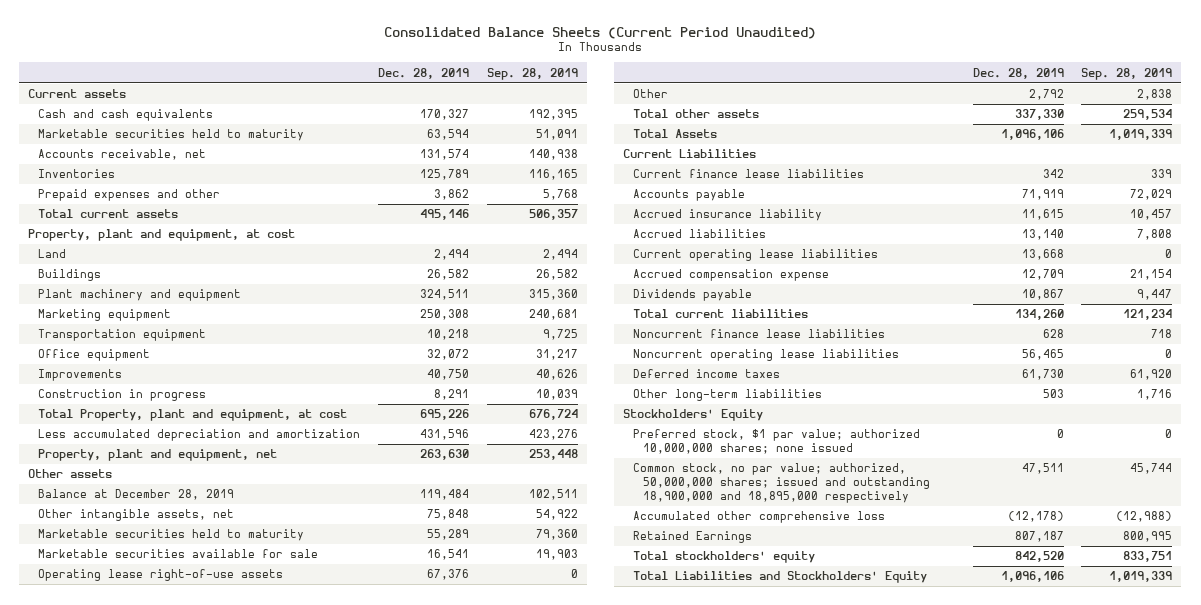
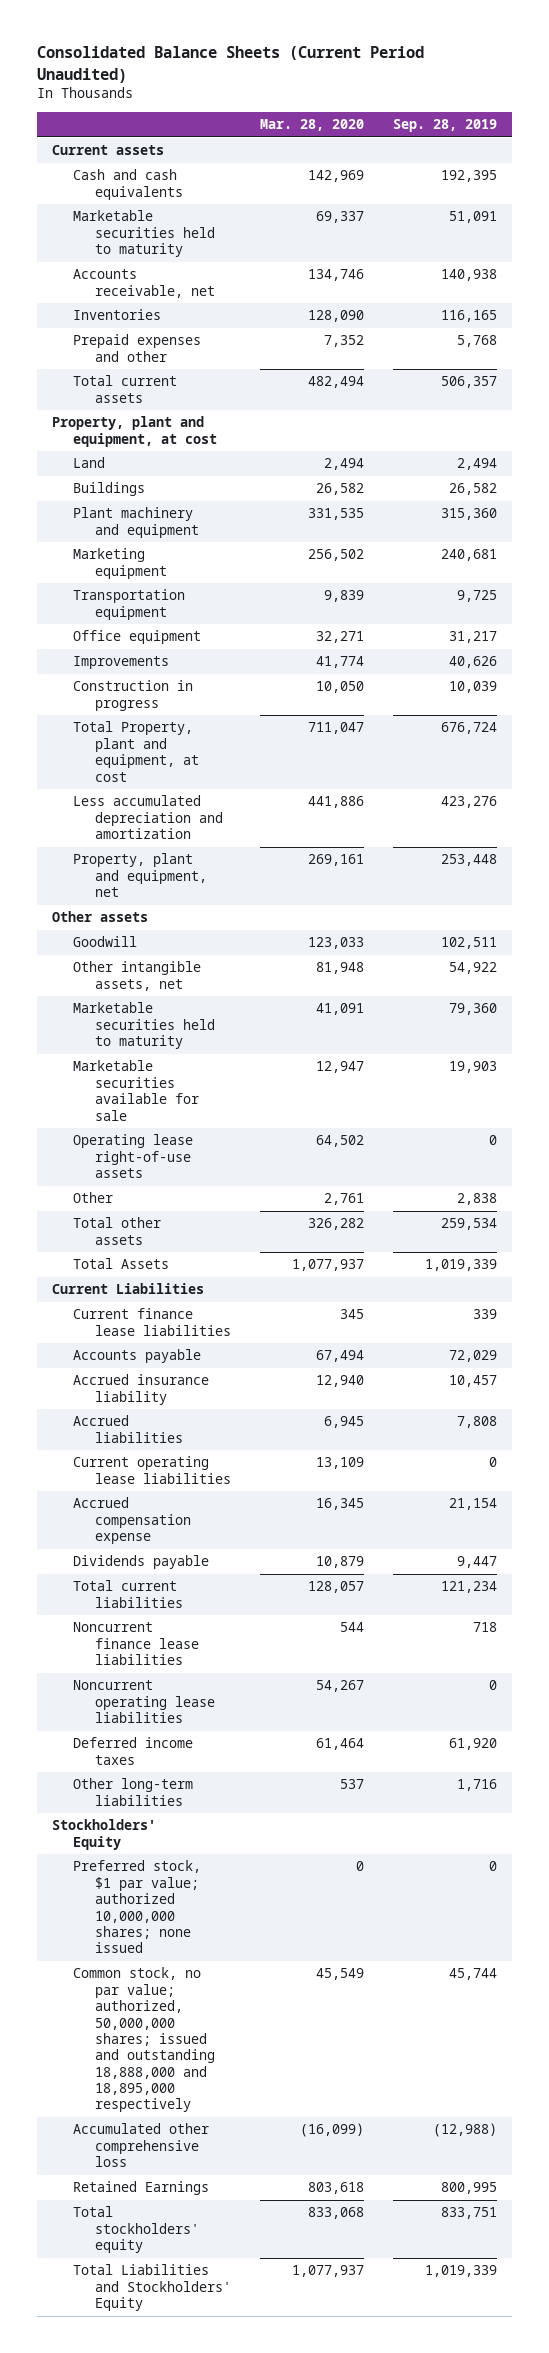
[377,67,469,79] Dec. 28, 2019 -> none
none -> [260,119,365,132] Mar. 28, 2020
[38,489,235,501] Balance at December 28, 2019 -> [73,936,138,948] Goodwill
[632,463,930,504] Common stock, no par value; authorized, 50,000,000 shares; issued and outstanding 18,900,000 and 18,895,000 respectively -> [73,1967,216,2113] Common stock, no par value; authorized, 50,000,000 shares; issued and outstanding 18,888,000 and 18,895,000 respectively

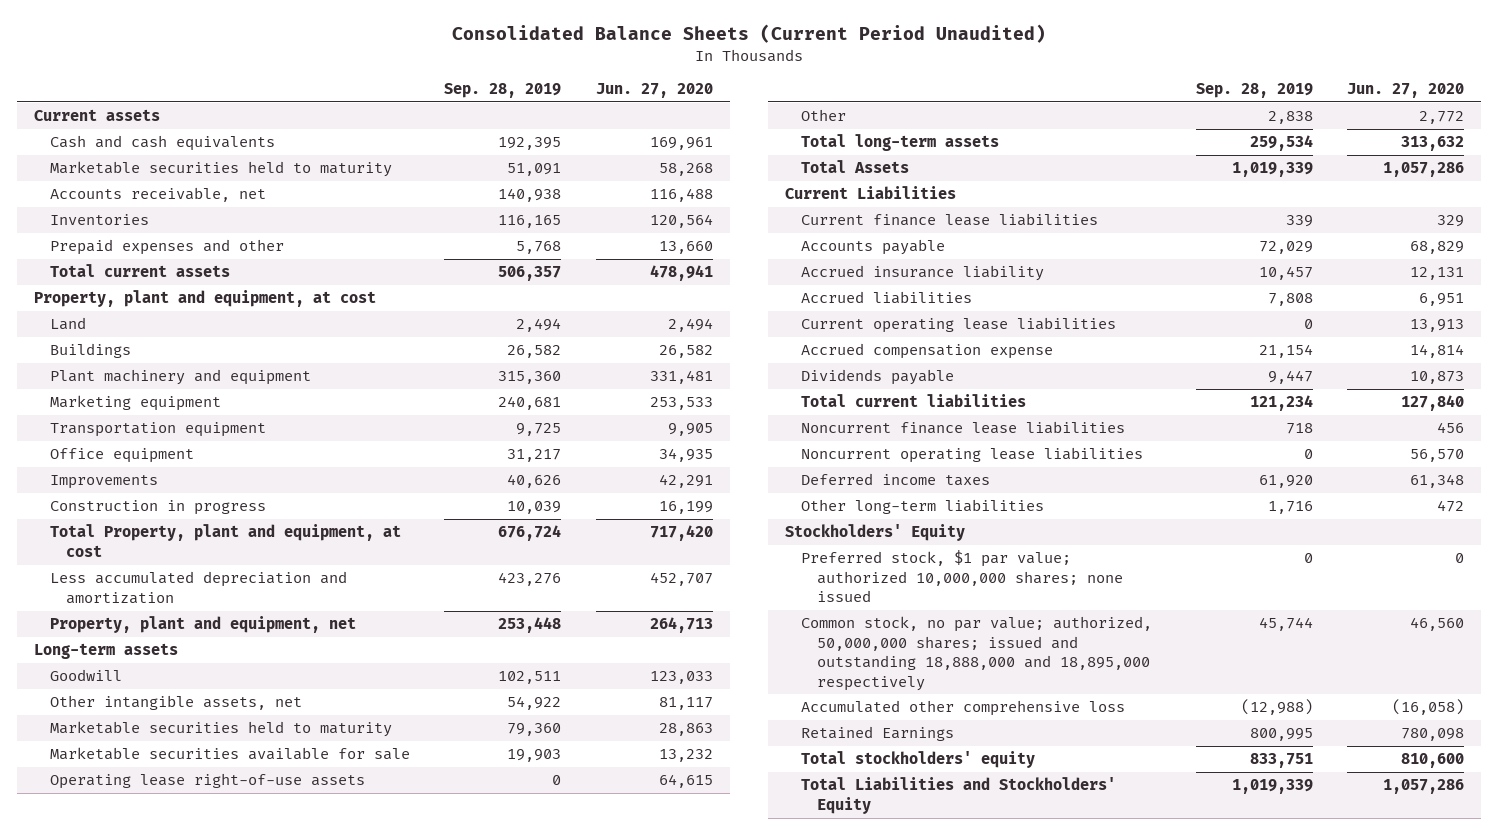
[260,119,365,132] Mar. 28, 2020 -> none
none -> [595,83,713,99] Jun. 27, 2020
[51,911,148,923] Other assets -> [33,643,178,660] Long-term assets
[73,1217,162,1245] Total other assets -> [801,134,1000,152] Total long-term assets

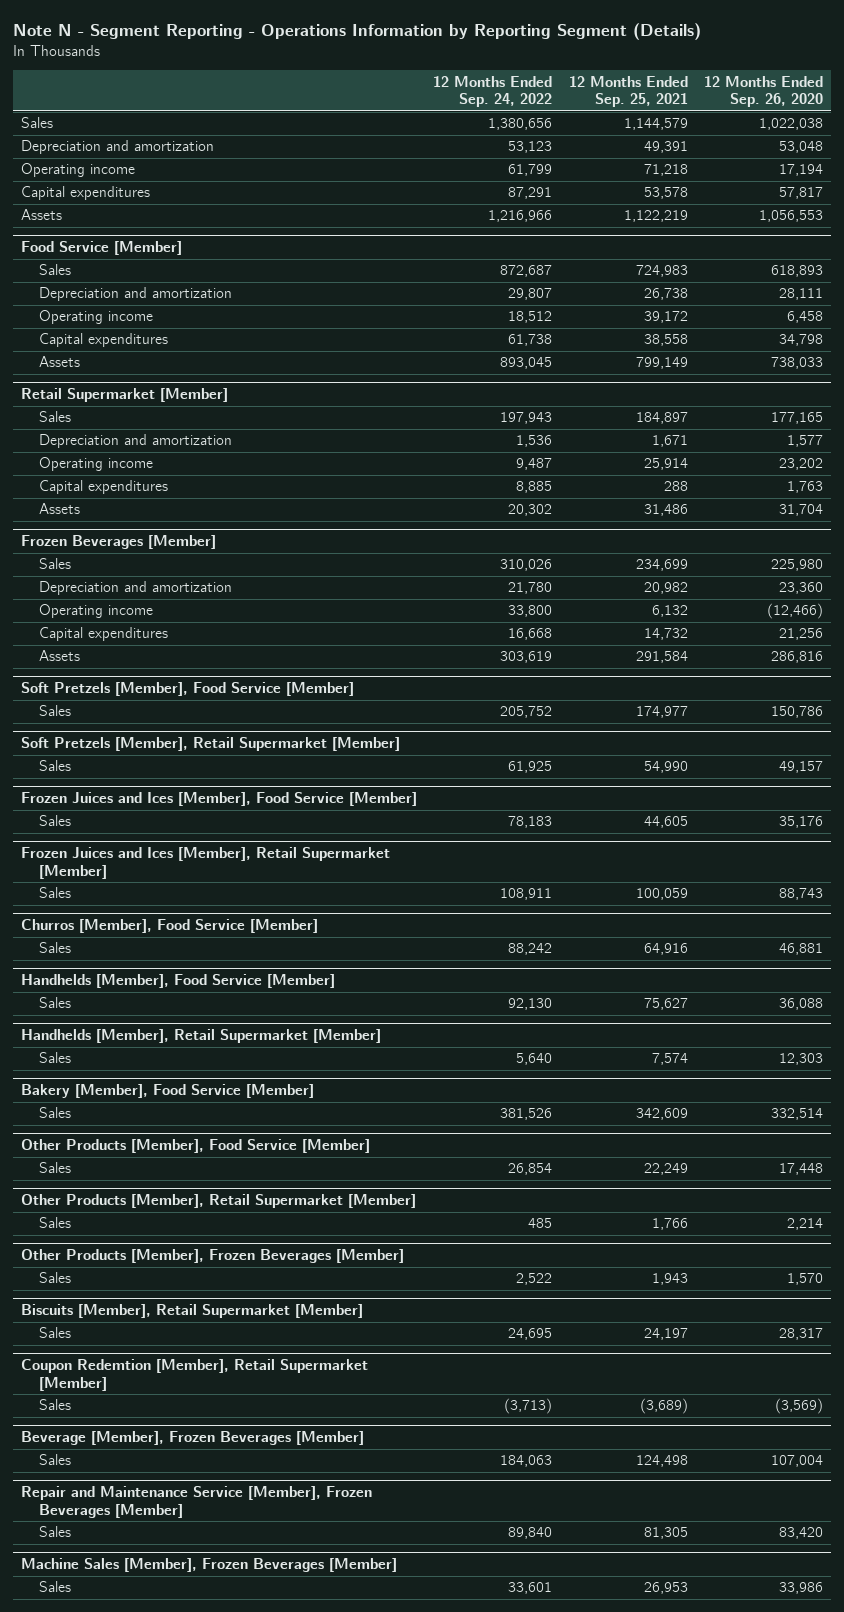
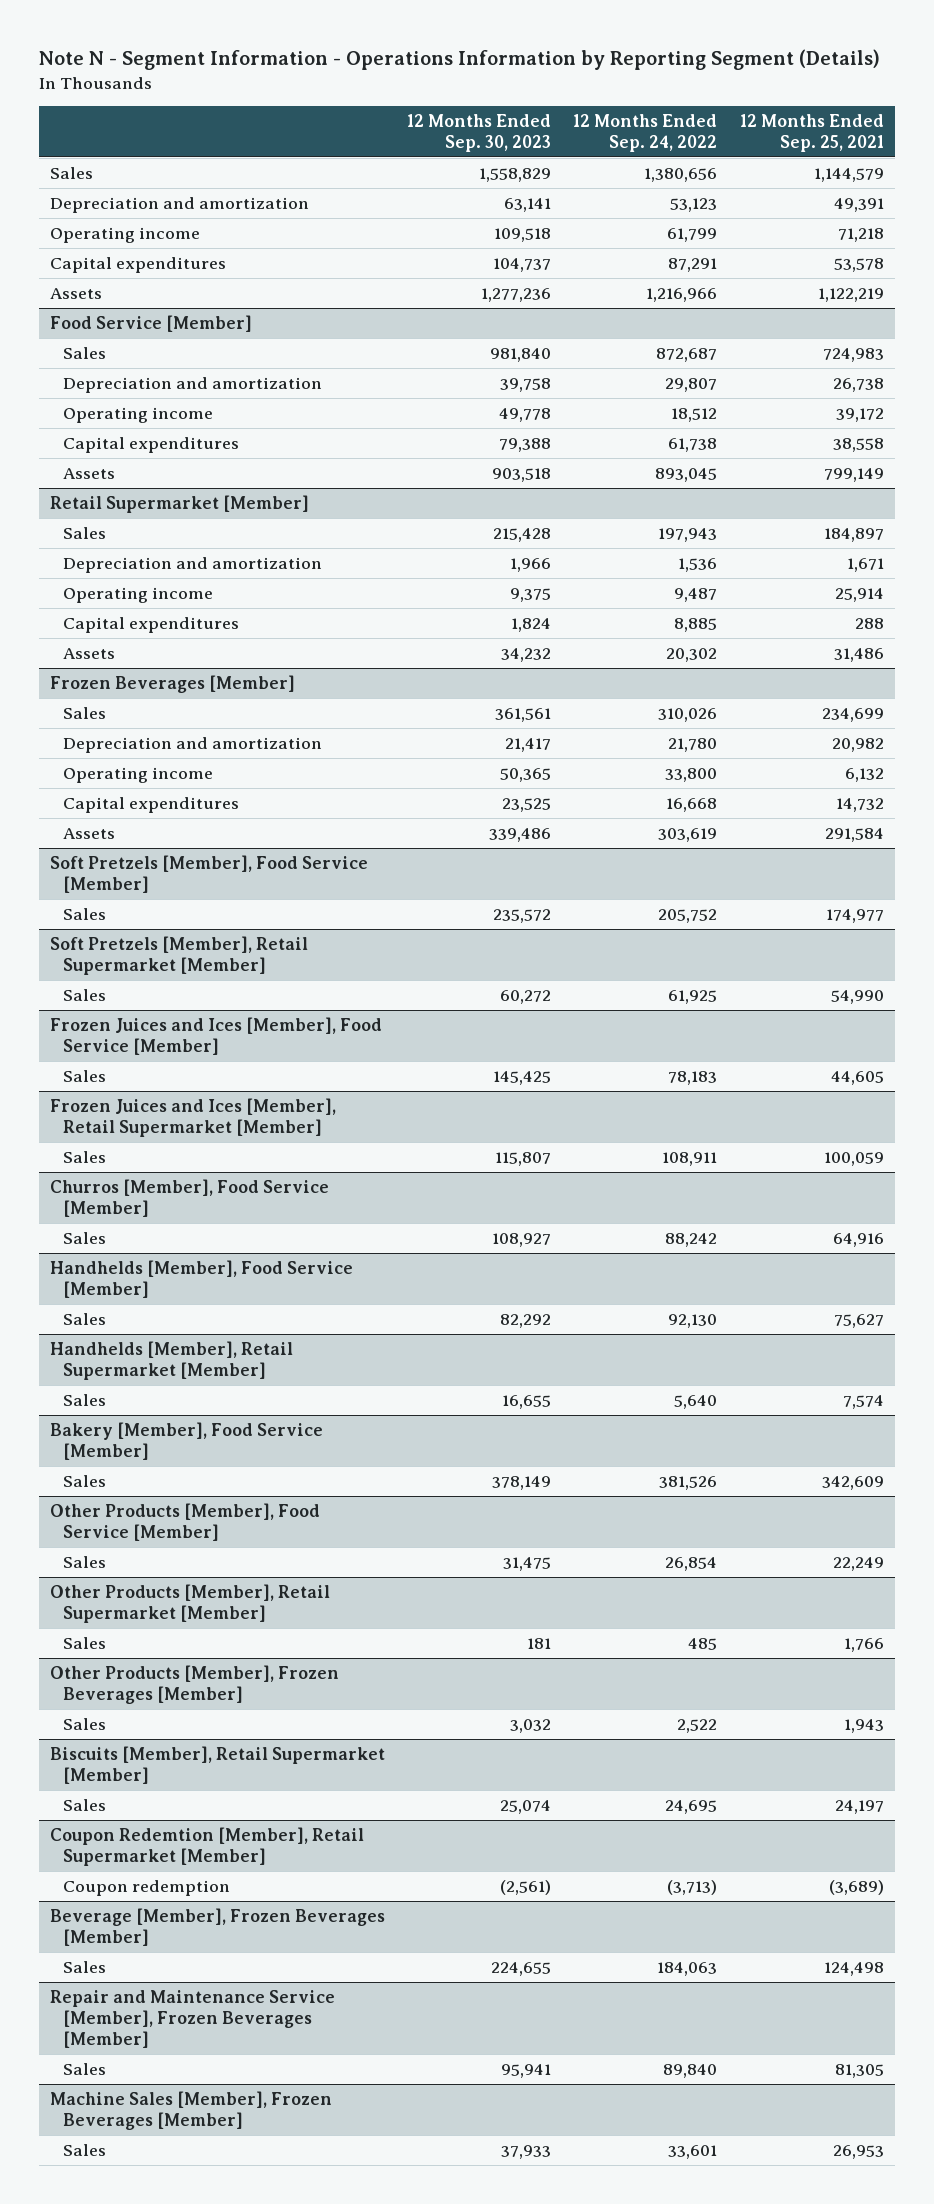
[13,23,702,41] Note N - Segment Reporting - Operations Information by Reporting Segment (Details) -> [38,49,880,71] Note N - Segment Information - Operations Information by Reporting Segment (Details)
[703,75,823,108] 12 Months Ended Sep. 26, 2020 -> none
none -> [407,113,552,152] 12 Months Ended Sep. 30, 2023
[39,1399,72,1411] Sales -> [62,1879,230,1896] Coupon redemption

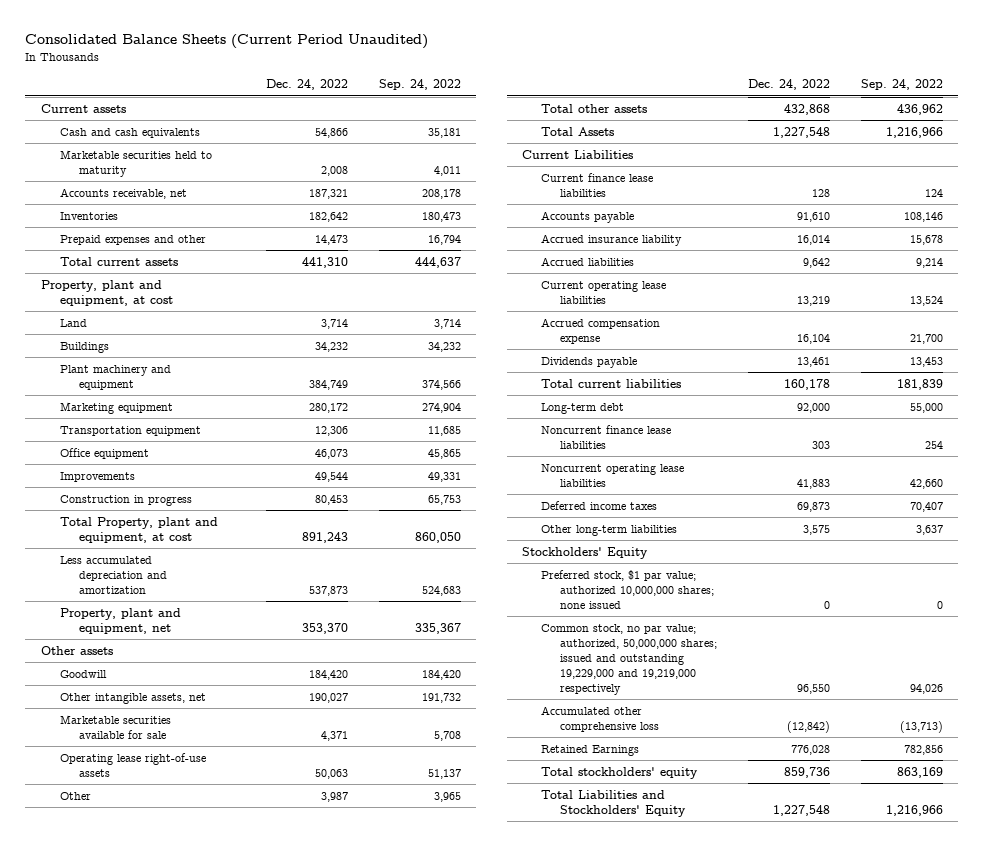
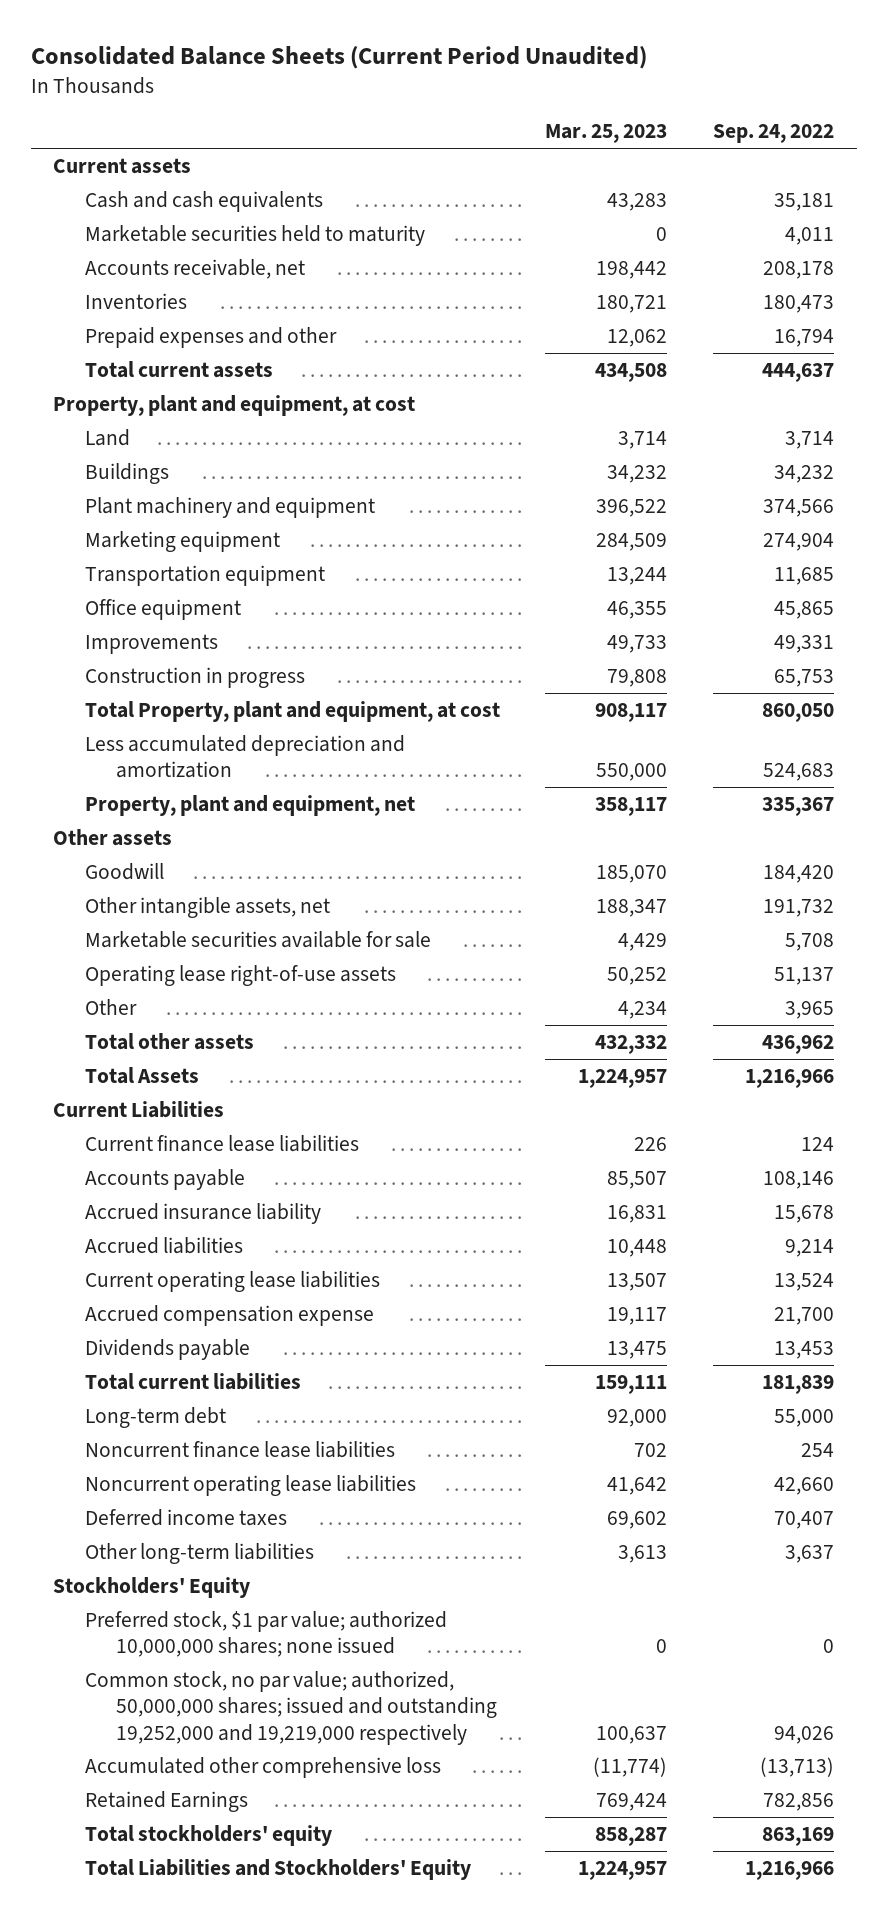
[266,79,349,91] Dec. 24, 2022 -> none
none -> [545,124,668,144] Mar. 25, 2023
[541,623,718,696] Common stock, no par value; authorized, 50,000,000 shares; issued and outstanding 19,229,000 and 19,219,000 respectively -> [84,1671,497,1745] Common stock, no par value; authorized, 50,000,000 shares; issued and outstanding 19,252,000 and 19,219,000 respectively

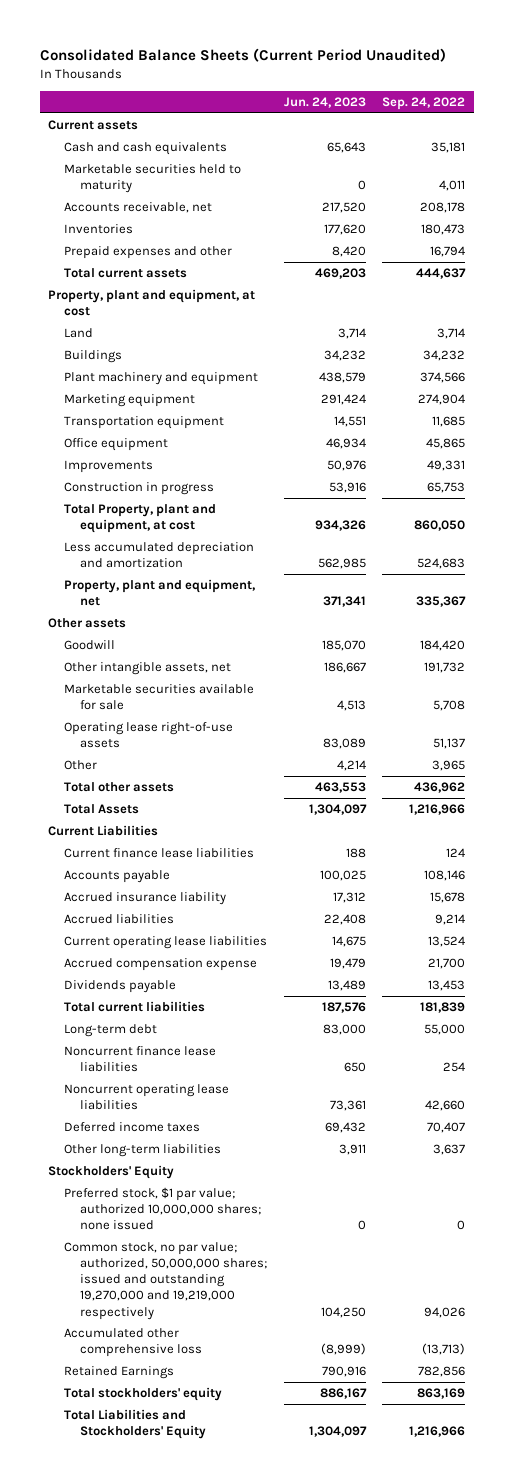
[545,124,668,144] Mar. 25, 2023 -> none
none -> [283,96,366,108] Jun. 24, 2023
[84,1671,497,1745] Common stock, no par value; authorized, 50,000,000 shares; issued and outstanding 19,252,000 and 19,219,000 respectively -> [63,1242,267,1320] Common stock, no par value; authorized, 50,000,000 shares; issued and outstanding 19,270,000 and 19,219,000 respectively

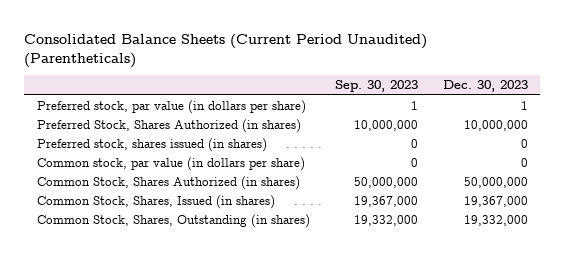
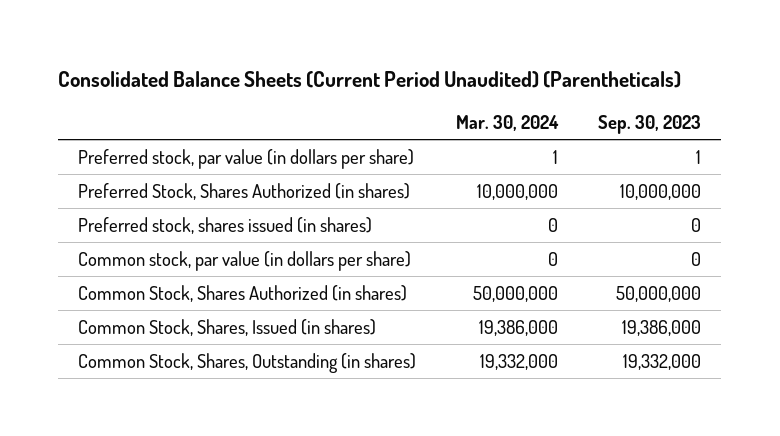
[442,80,528,93] Dec. 30, 2023 -> none
none -> [456,115,560,132] Mar. 30, 2024
[353,195,418,207] 19,367,000 -> [622,319,702,336] 19,386,000

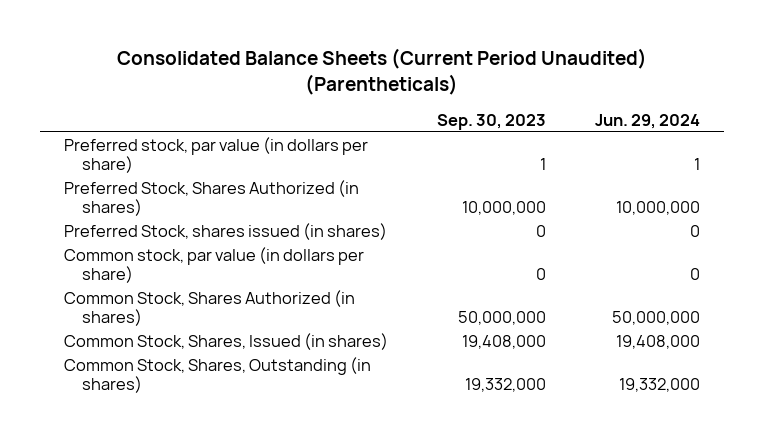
[456,115,560,132] Mar. 30, 2024 -> none
none -> [594,113,700,129] Jun. 29, 2024
[78,216,373,234] Preferred stock, shares issued (in shares) -> [64,223,388,241] Preferred Stock, shares issued (in shares)
[622,319,702,336] 19,386,000 -> [461,335,546,350] 19,408,000

